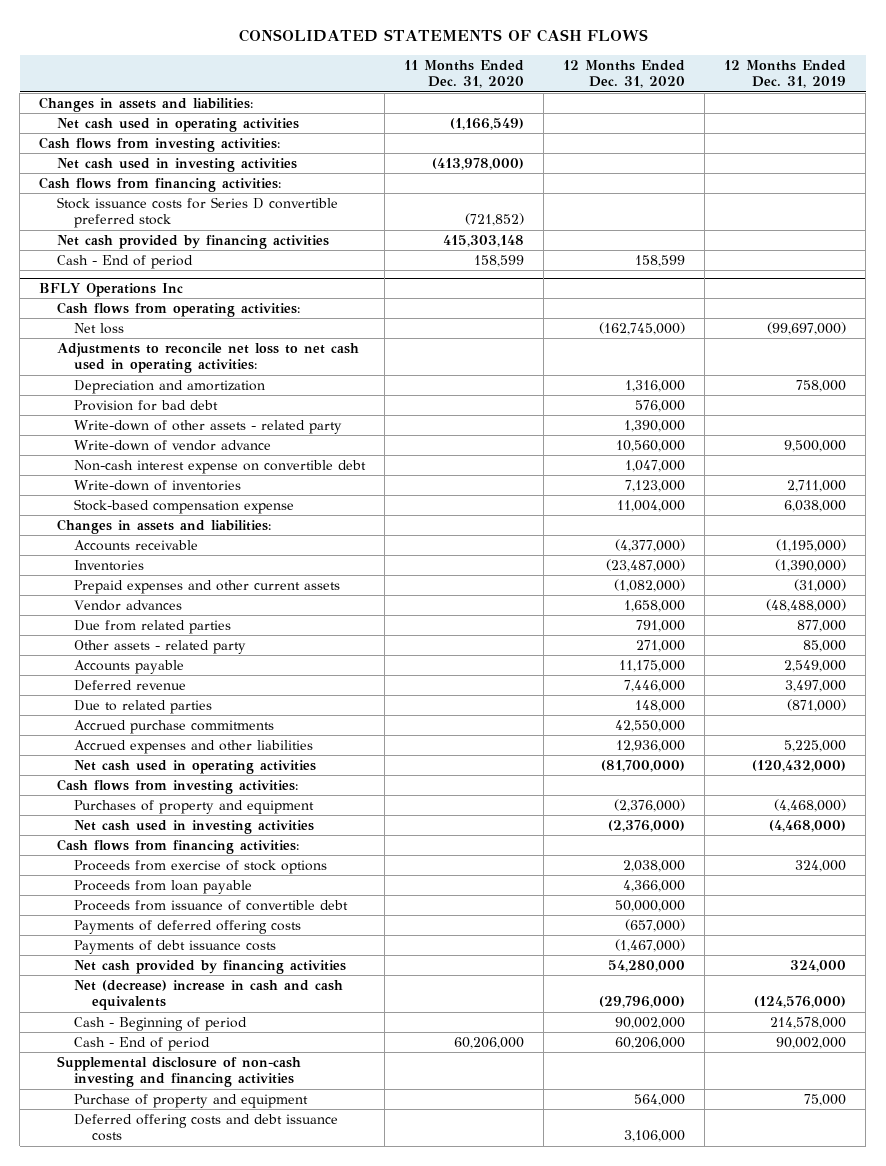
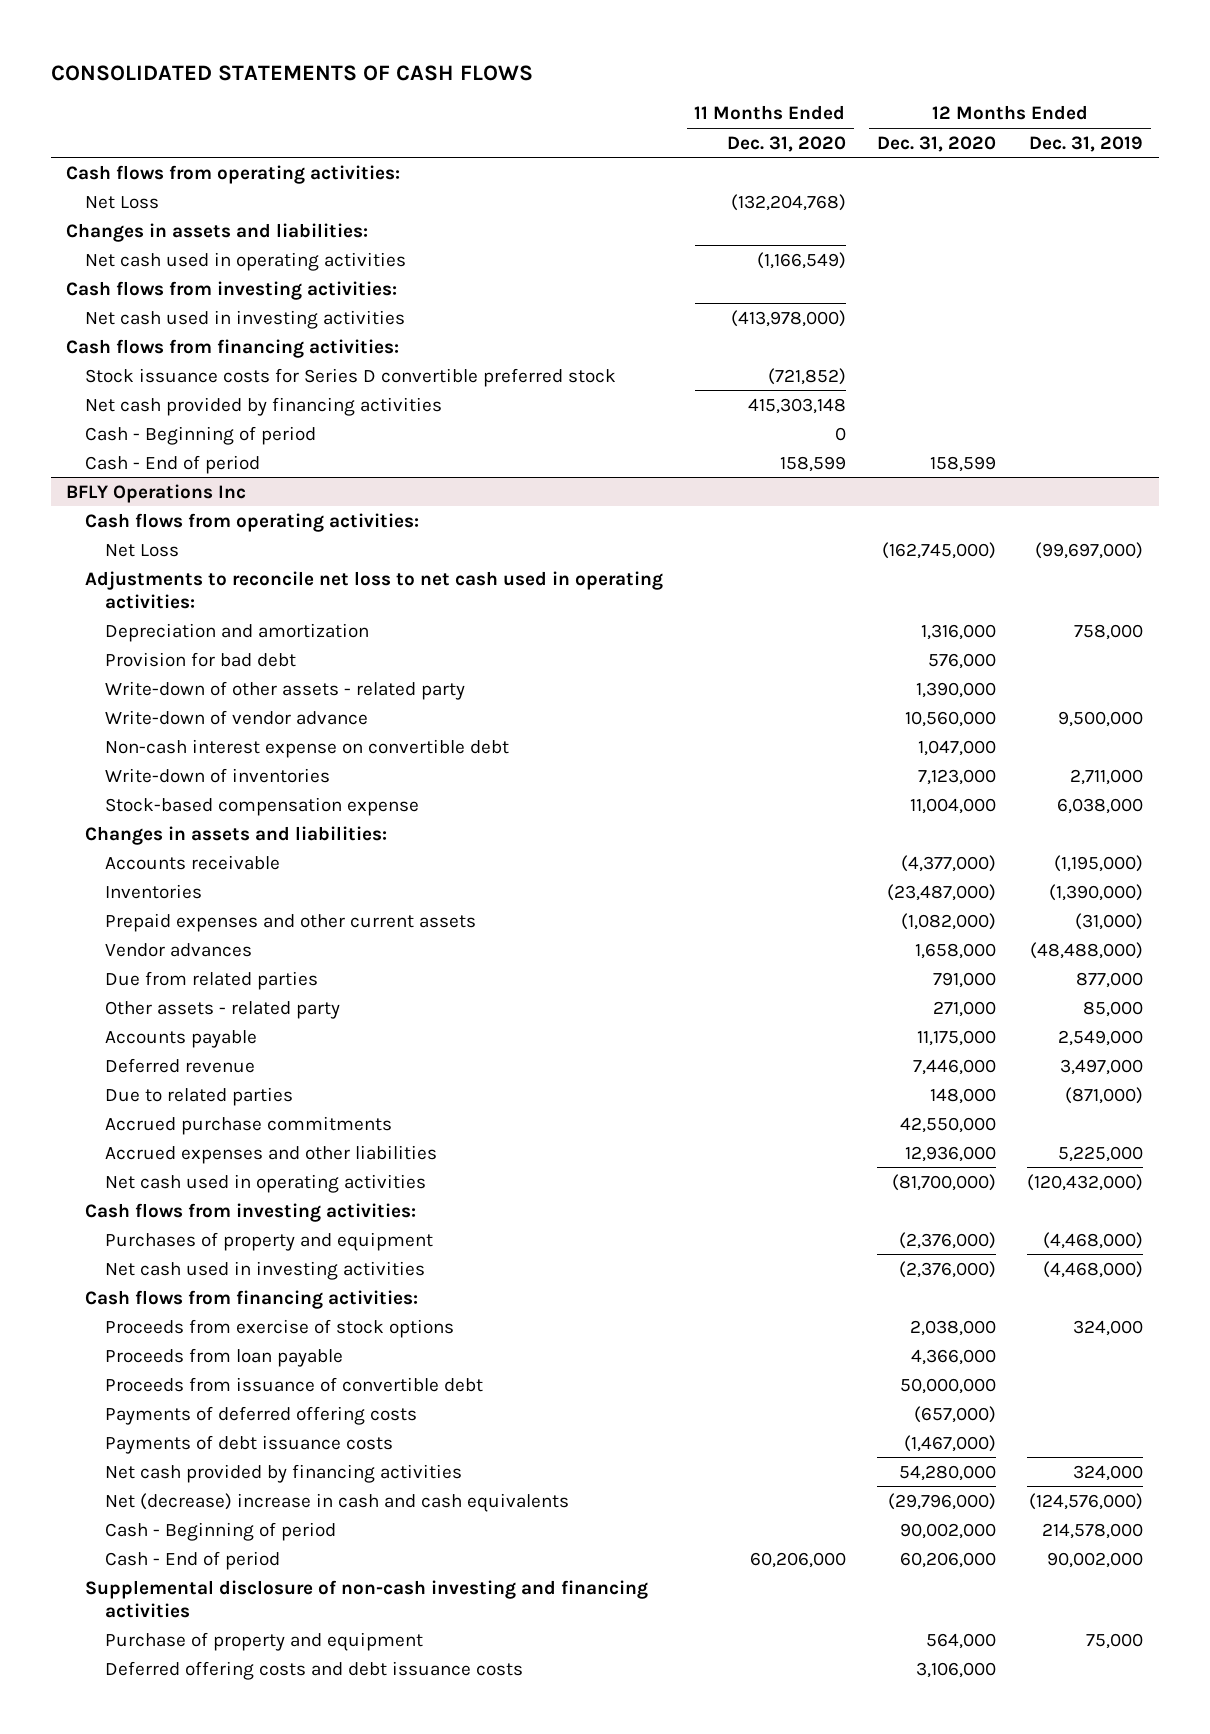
none -> [66,164,401,184] Cash flows from operating activities:
none -> [85,195,160,209] Net Loss
none -> [85,425,317,445] Cash - Beginning of period
[74,322,125,334] Net loss -> [104,543,179,557] Net Loss

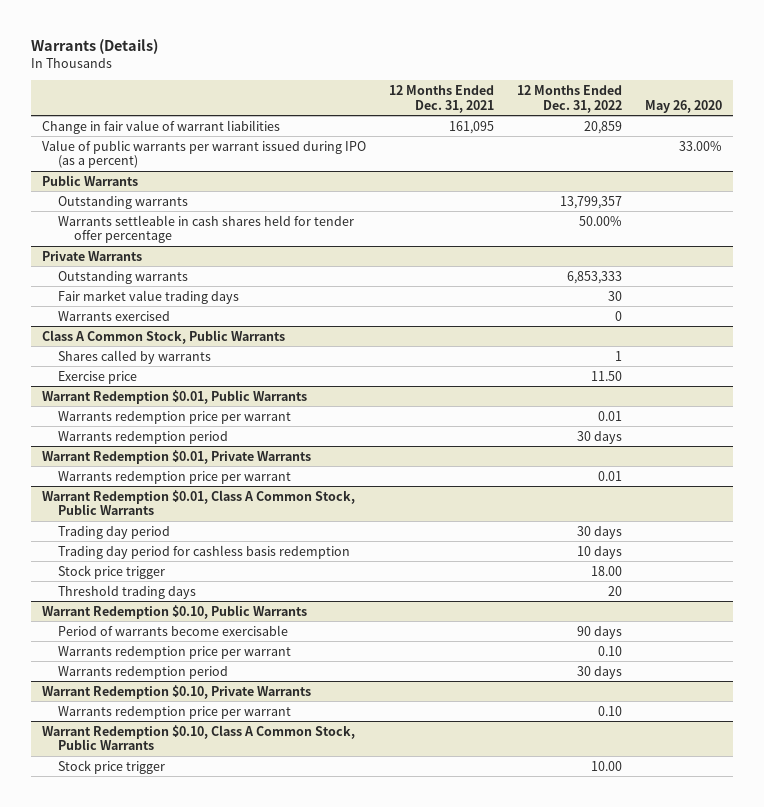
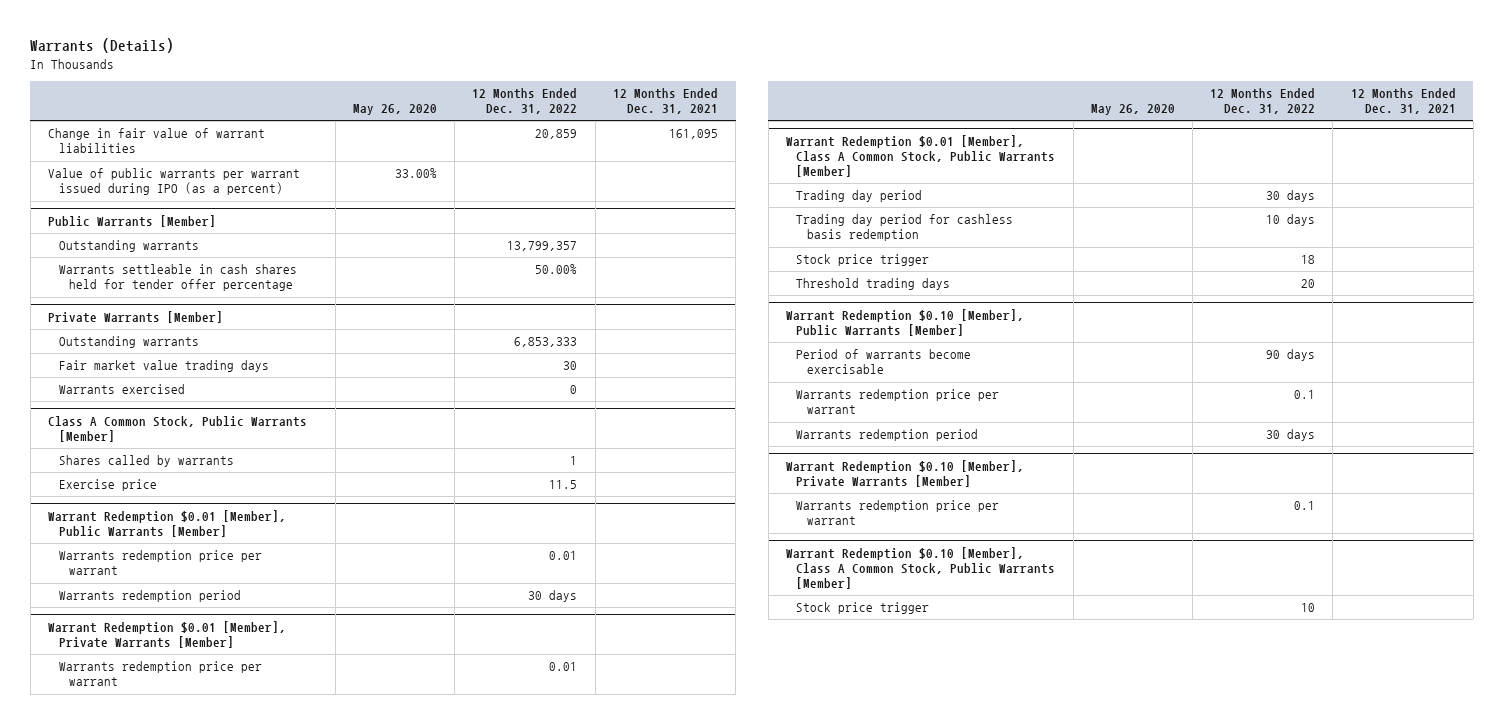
[42,174,139,186] Public Warrants -> [48,214,217,227] Public Warrants [Member]
[42,250,143,261] Private Warrants -> [48,310,224,323] Private Warrants [Member]
[42,329,286,344] Class A Common Stock, Public Warrants -> [48,415,308,442] Class A Common Stock, Public Warrants [Member]
[590,370,622,381] 11.50 -> [549,480,578,490] 11.5
[42,389,308,404] Warrant Redemption $0.01, Public Warrants -> [48,509,287,537] Warrant Redemption $0.01 [Member], Public Warrants [Member]
[42,449,312,464] Warrant Redemption $0.01, Private Warrants -> [48,620,287,648] Warrant Redemption $0.01 [Member], Private Warrants [Member]
[42,489,356,516] Warrant Redemption $0.01, Class A Common Stock, Public Warrants -> [785,134,1056,178] Warrant Redemption $0.01 [Member], Class A Common Stock, Public Warrants [Member]
[590,565,622,576] 18.00 -> [1301,255,1316,265] 18
[42,604,308,619] Warrant Redemption $0.10, Public Warrants -> [785,308,1024,336] Warrant Redemption $0.10 [Member], Public Warrants [Member]
[597,645,622,656] 0.10 -> [1294,390,1316,400] 0.1
[42,684,312,699] Warrant Redemption $0.10, Private Warrants -> [785,459,1024,487] Warrant Redemption $0.10 [Member], Private Warrants [Member]
[597,705,622,716] 0.10 -> [1294,501,1316,511] 0.1
[42,724,356,751] Warrant Redemption $0.10, Class A Common Stock, Public Warrants -> [785,546,1056,590] Warrant Redemption $0.10 [Member], Class A Common Stock, Public Warrants [Member]
[590,760,622,771] 10.00 -> [1301,603,1316,613] 10

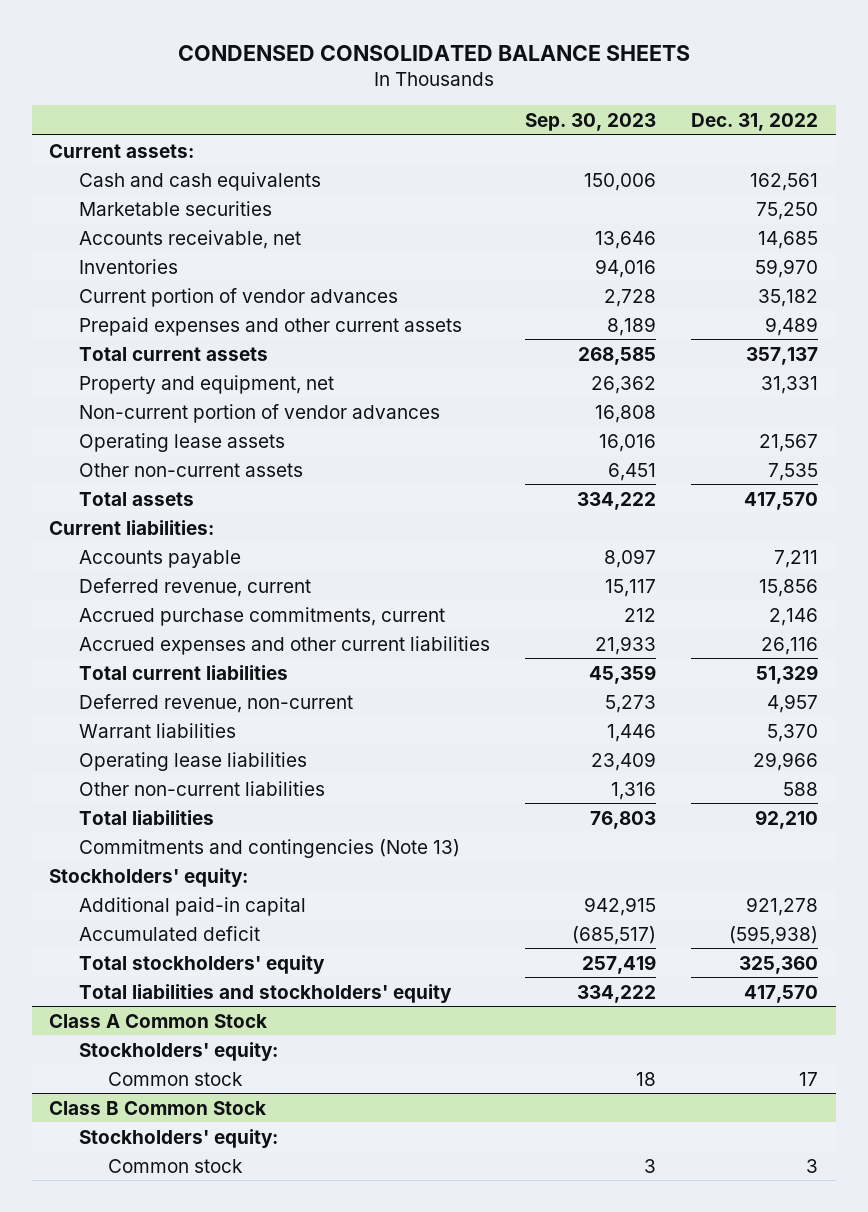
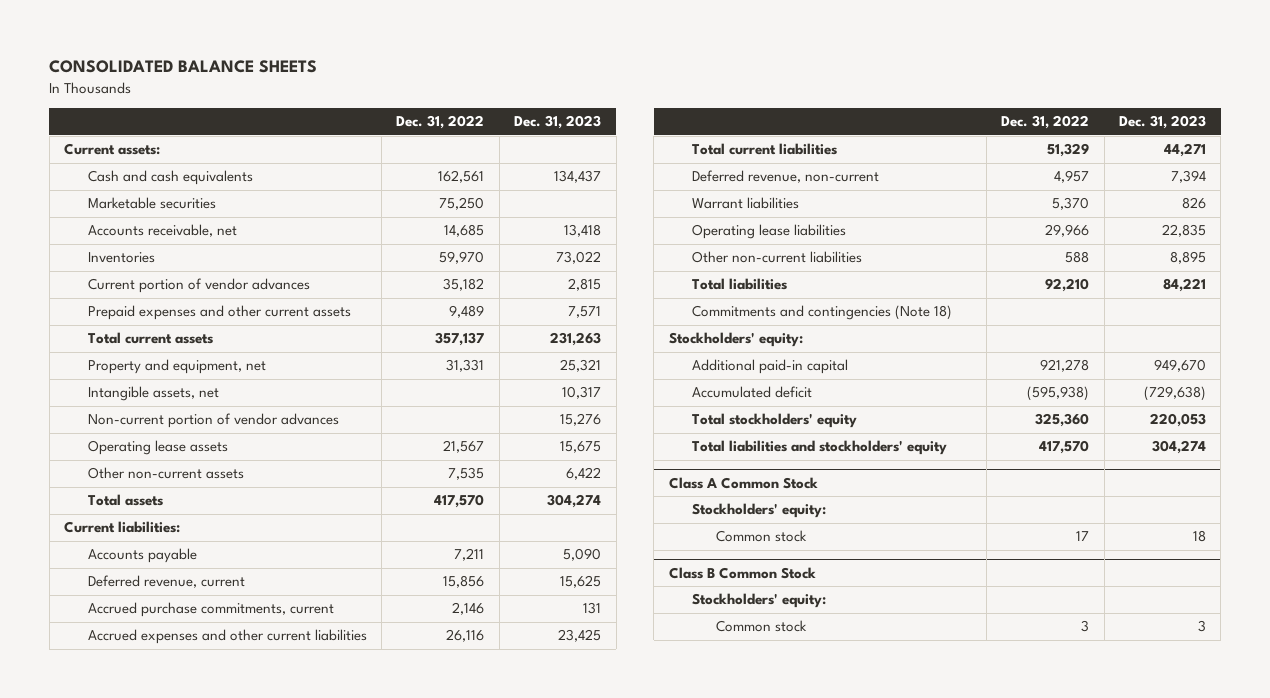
[177,44,690,61] CONDENSED CONSOLIDATED BALANCE SHEETS -> [49,60,318,74] CONSOLIDATED BALANCE SHEETS
[525,112,657,131] Sep. 30, 2023 -> none
none -> [514,115,602,130] Dec. 31, 2023
none -> [87,386,219,402] Intangible assets, net
[78,838,460,858] Commitments and contingencies (Note 13) -> [692,305,953,321] Commitments and contingencies (Note 18)

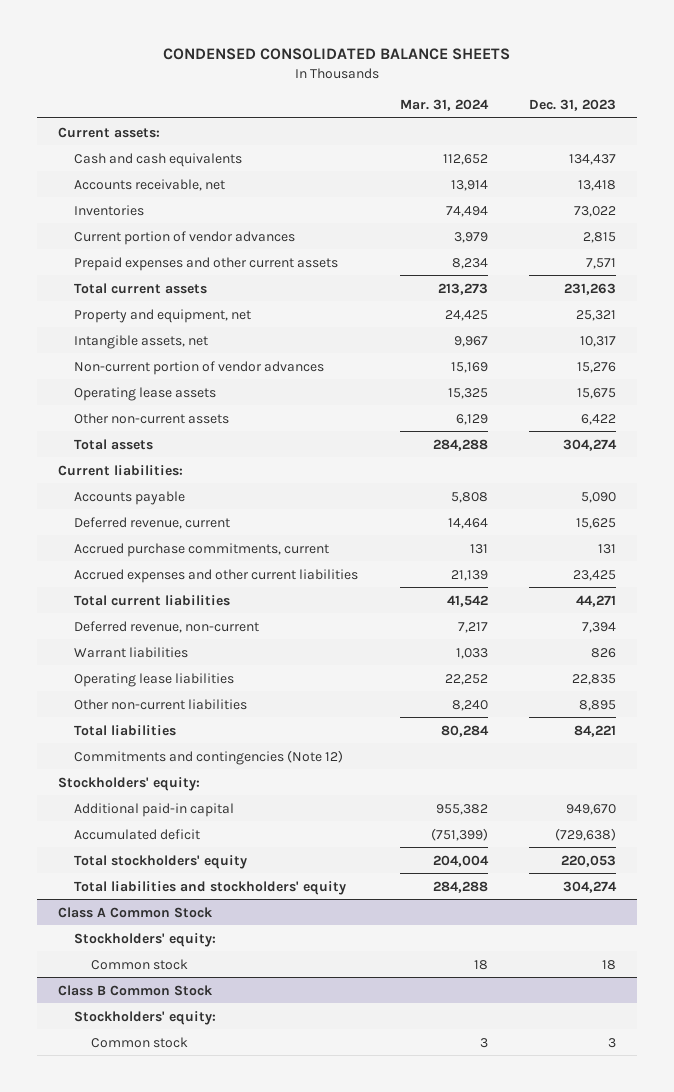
[49,60,318,74] CONSOLIDATED BALANCE SHEETS -> [162,47,510,60] CONDENSED CONSOLIDATED BALANCE SHEETS
[396,115,485,130] Dec. 31, 2022 -> none
none -> [399,99,489,112] Mar. 31, 2024
[87,197,216,210] Marketable securities -> none
[692,305,953,321] Commitments and contingencies (Note 18) -> [74,749,344,765] Commitments and contingencies (Note 12)

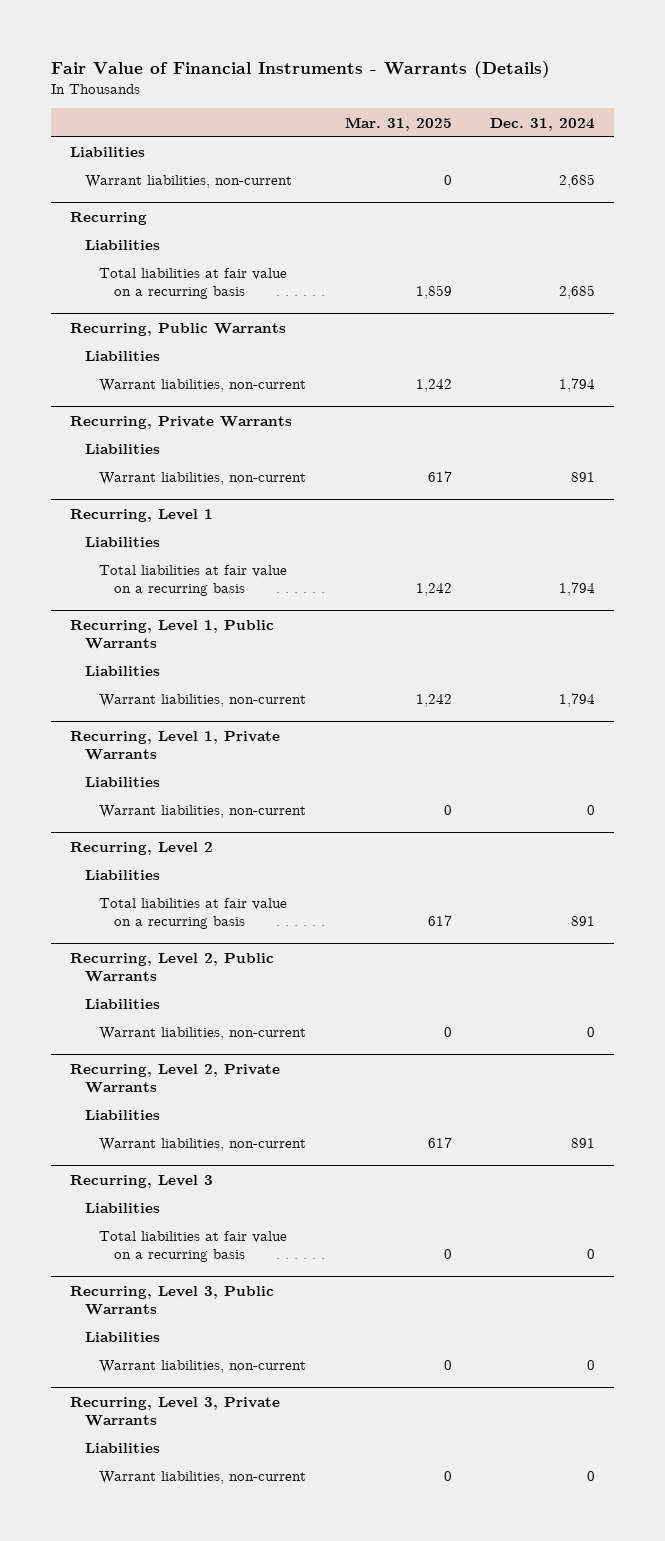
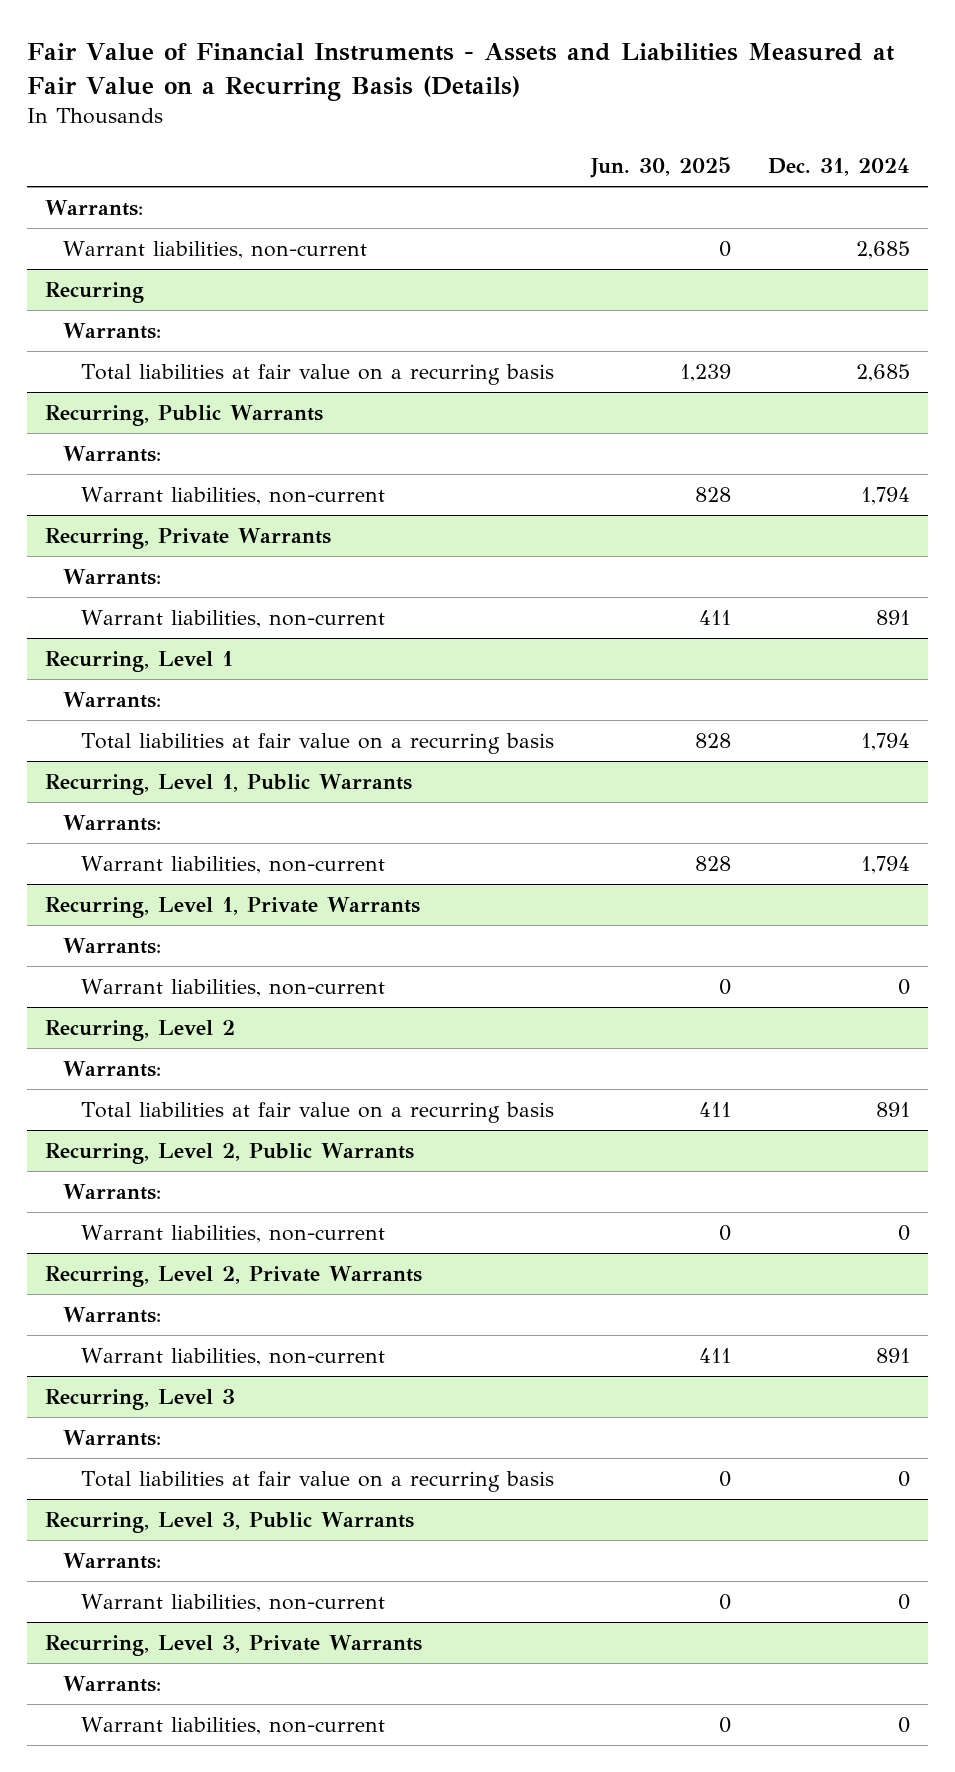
[51,60,551,78] Fair Value of Financial Instruments - Warrants (Details) -> [26,43,895,102] Fair Value of Financial Instruments - Assets and Liabilities Measured at Fair Value on a Recurring Basis (Details)
[344,116,452,131] Mar. 31, 2025 -> none
none -> [590,157,732,179] Jun. 30, 2025
[70,147,146,158] Liabilities -> [45,199,144,216] Warrants:
[84,240,160,251] Liabilities -> [63,322,162,339] Warrants:
[84,351,160,362] Liabilities -> [63,445,162,462] Warrants:
[84,444,160,455] Liabilities -> [63,568,162,585] Warrants:
[84,537,160,548] Liabilities -> [63,691,162,708] Warrants:
[84,666,160,677] Liabilities -> [63,814,162,831] Warrants:
[84,777,160,788] Liabilities -> [63,937,162,954] Warrants:
[84,870,160,881] Liabilities -> [63,1060,162,1077] Warrants:
[84,999,160,1010] Liabilities -> [63,1183,162,1200] Warrants:
[84,1110,160,1121] Liabilities -> [63,1306,162,1323] Warrants:
[84,1203,160,1214] Liabilities -> [63,1429,162,1446] Warrants:
[84,1332,160,1343] Liabilities -> [63,1552,162,1569] Warrants:
[84,1443,160,1454] Liabilities -> [63,1675,162,1692] Warrants:

